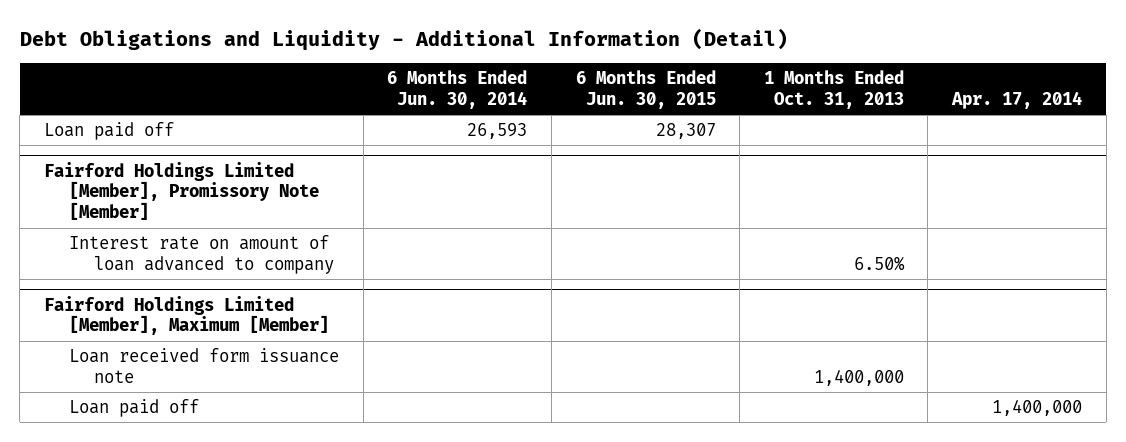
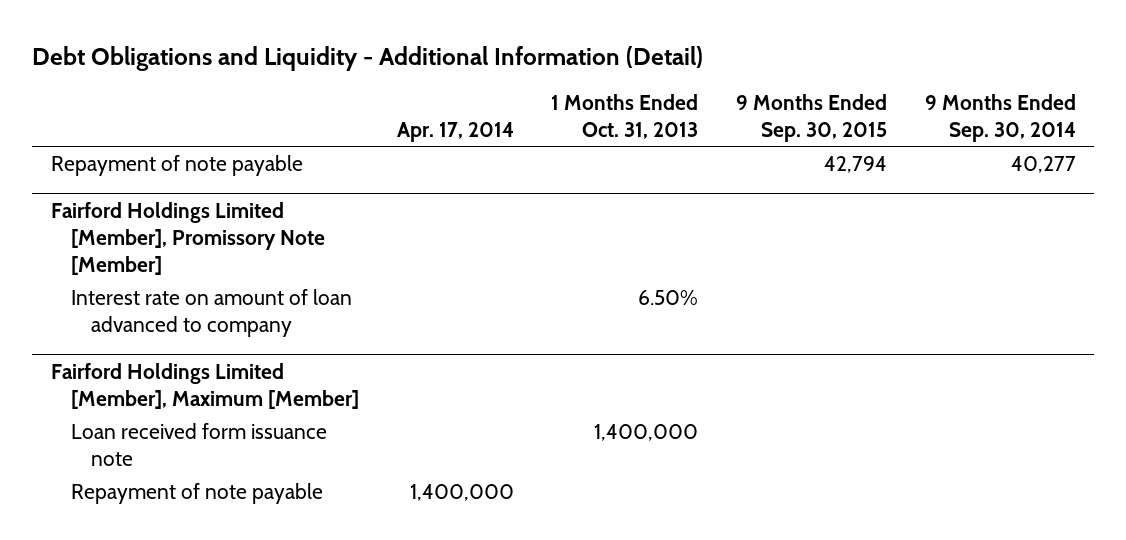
[387,70,528,109] 6 Months Ended Jun. 30, 2014 -> none
[575,70,716,109] 6 Months Ended Jun. 30, 2015 -> none
none -> [735,93,887,143] 9 Months Ended Sep. 30, 2015
none -> [924,93,1076,143] 9 Months Ended Sep. 30, 2014
[43,122,174,141] Loan paid off -> [50,154,303,176] Repayment of note payable
[69,399,200,418] Loan paid off -> [71,482,324,504] Repayment of note payable

